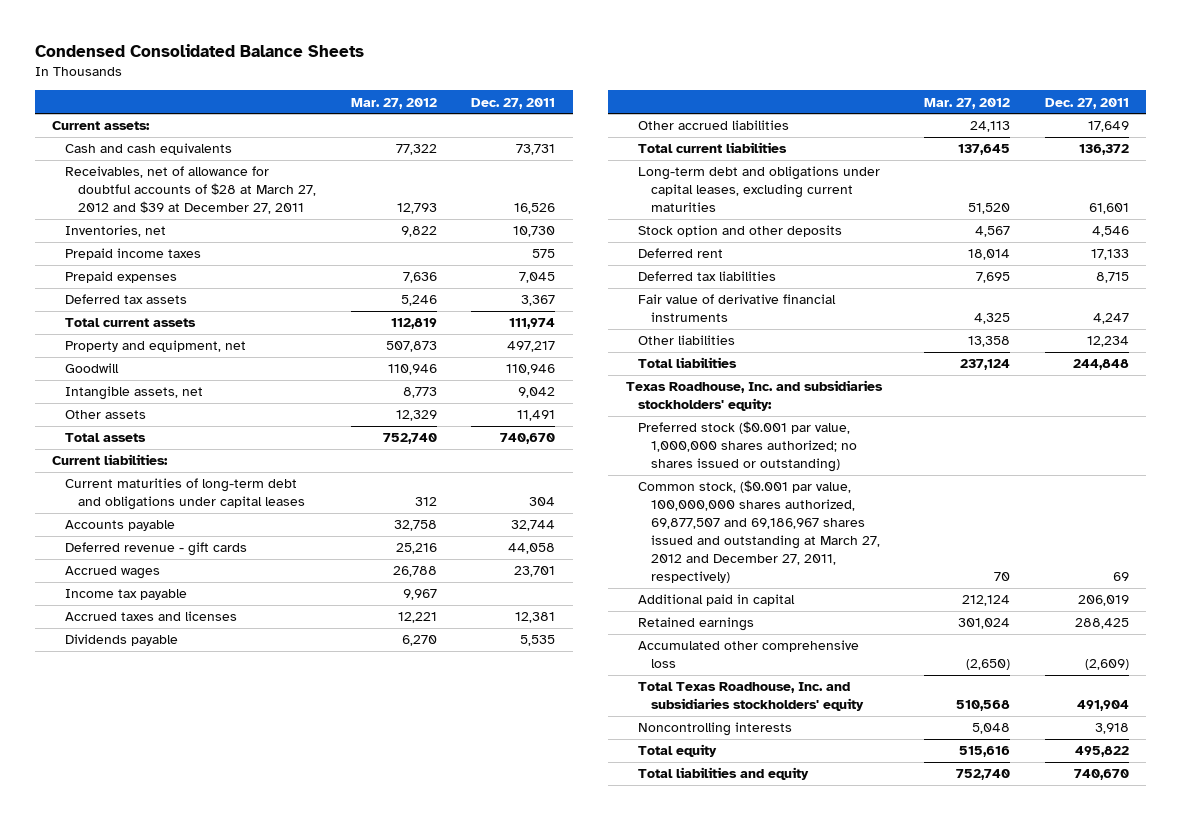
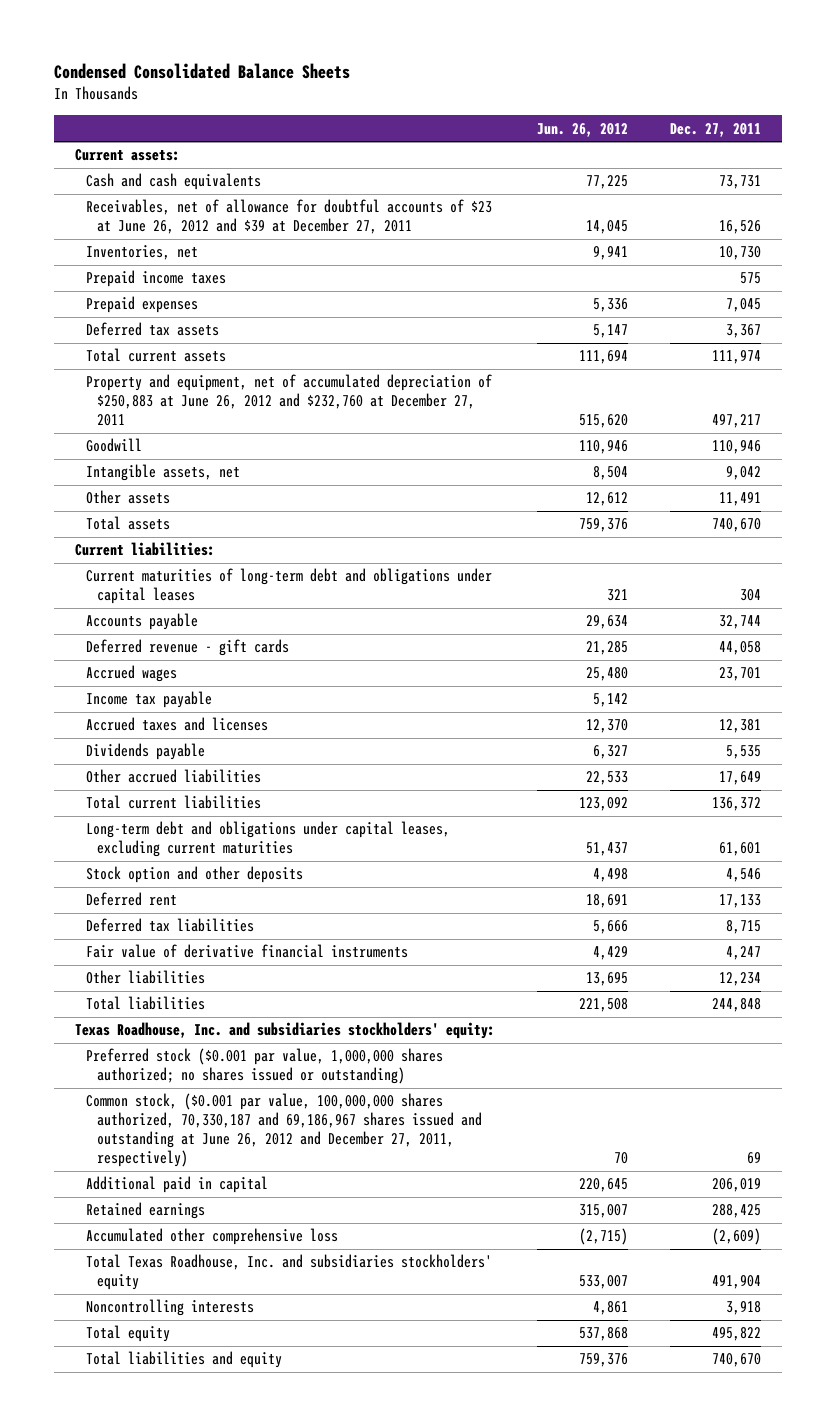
[350,97,437,109] Mar. 27, 2012 -> none
none -> [536,122,628,137] Jun. 26, 2012
[65,166,316,215] Receivables, net of allowance for doubtful accounts of $28 at March 27, 2012 and $39 at December 27, 2011 -> [86,199,493,235] Receivables, net of allowance for doubtful accounts of $23 at June 26, 2012 and $39 at December 27, 2011
[65,340,247,353] Property and equipment, net -> [86,374,493,427] Property and equipment, net of accumulated depreciation of $250,883 at June 26, 2012 and $232,760 at December 27, 2011
[638,480,881,583] Common stock, ($0.001 par value, 100,000,000 shares authorized, 69,877,507 and 69,186,967 shares issued and outstanding at March 27, 2012 and December 27, 2011, respectively) -> [86,1093,483,1168] Common stock, ($0.001 par value, 100,000,000 shares authorized, 70,330,187 and 69,186,967 shares issued and outstanding at June 26, 2012 and December 27, 2011, respectively)

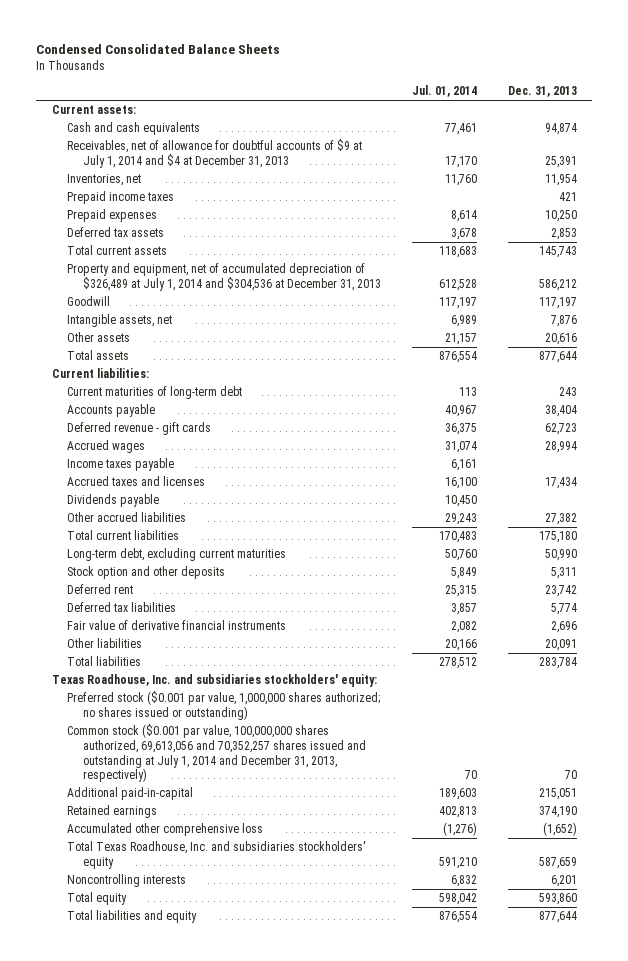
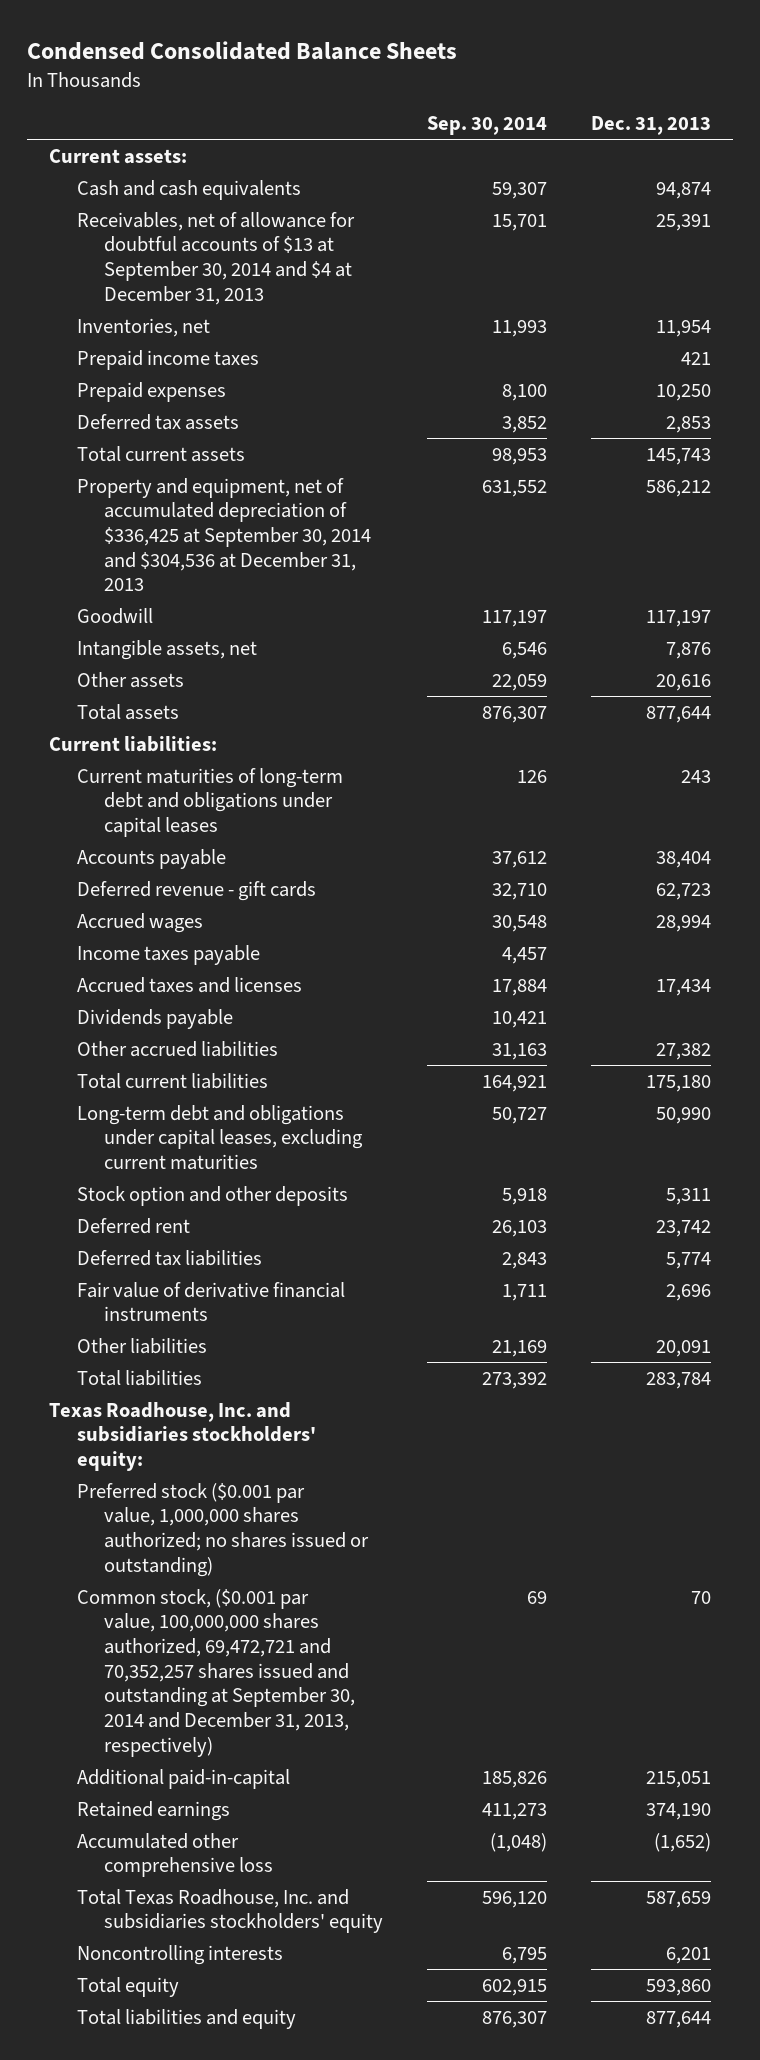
[411,85,477,98] Jul. 01, 2014 -> none
none -> [427,116,548,136] Sep. 30, 2014
[67,139,363,168] Receivables, net of allowance for doubtful accounts of $9 at July 1, 2014 and $4 at December 31, 2013 -> [76,211,355,305] Receivables, net of allowance for doubtful accounts of $13 at September 30, 2014 and $4 at December 31, 2013
[67,263,381,291] Property and equipment, net of accumulated depreciation of $326,489 at July 1, 2014 and $304,536 at December 31, 2013 -> [76,477,372,592] Property and equipment, net of accumulated depreciation of $336,425 at September 30, 2014 and $304,536 at December 31, 2013
[67,386,243,400] Current maturities of long-term debt -> [76,767,343,838] Current maturities of long-term debt and obligations under capital leases
[67,548,287,562] Long-term debt, excluding current maturities -> [76,1104,364,1171] Long-term debt and obligations under capital leases, excluding current maturities
[67,724,366,783] Common stock ($0.001 par value, 100,000,000 shares authorized, 69,613,056 and 70,352,257 shares issued and outstanding at July 1, 2014 and December 31, 2013, respectively) -> [76,1588,356,1757] Common stock, ($0.001 par value, 100,000,000 shares authorized, 69,472,721 and 70,352,257 shares issued and outstanding at September 30, 2014 and December 31, 2013, respectively)

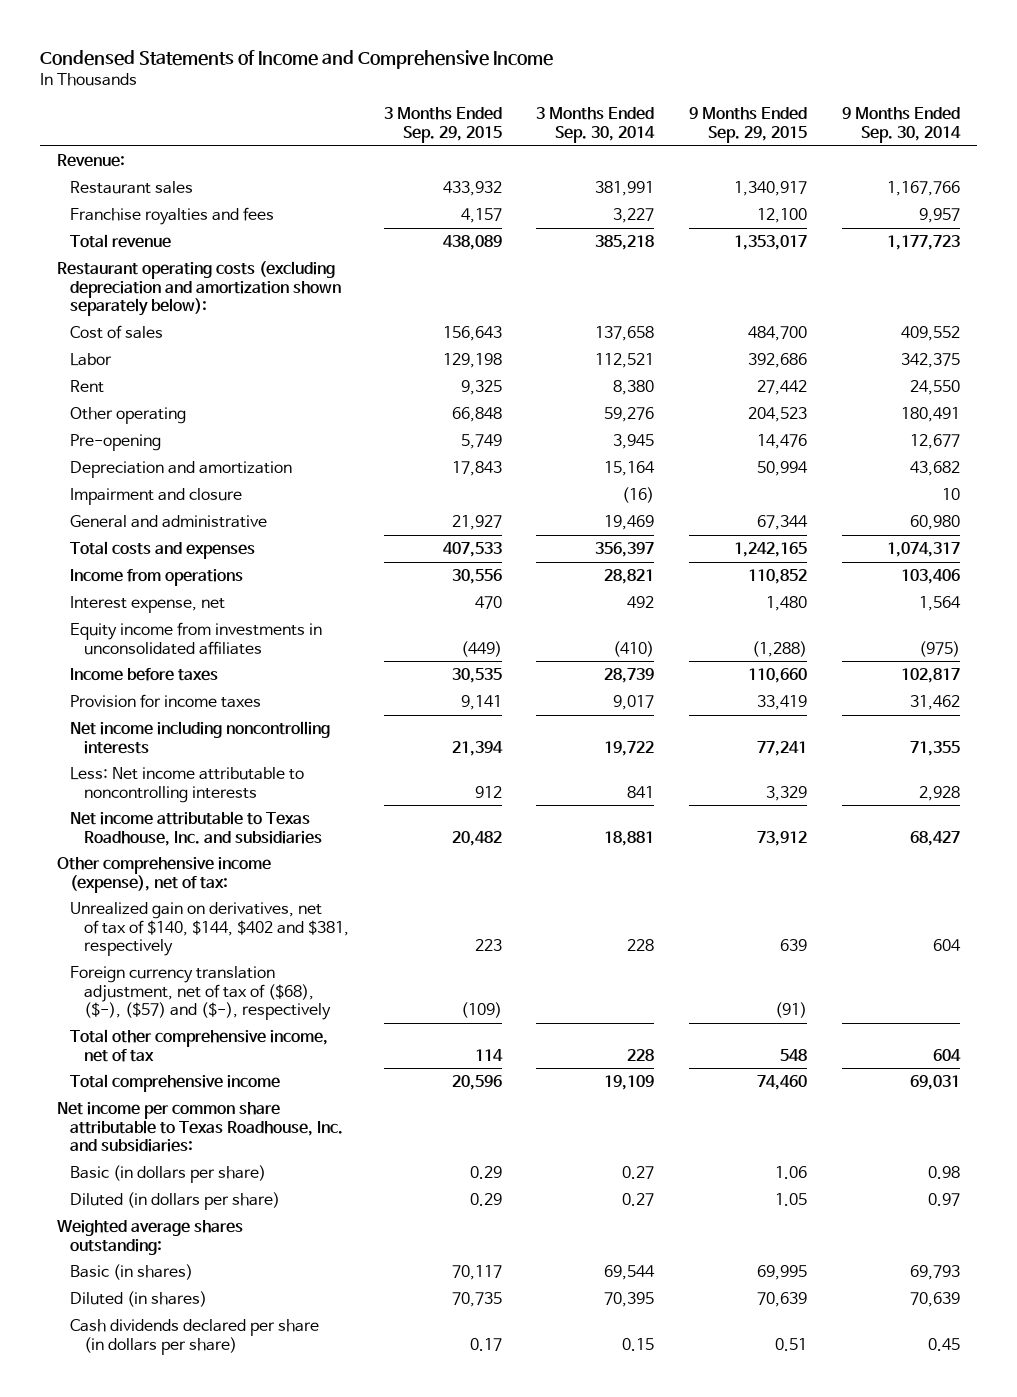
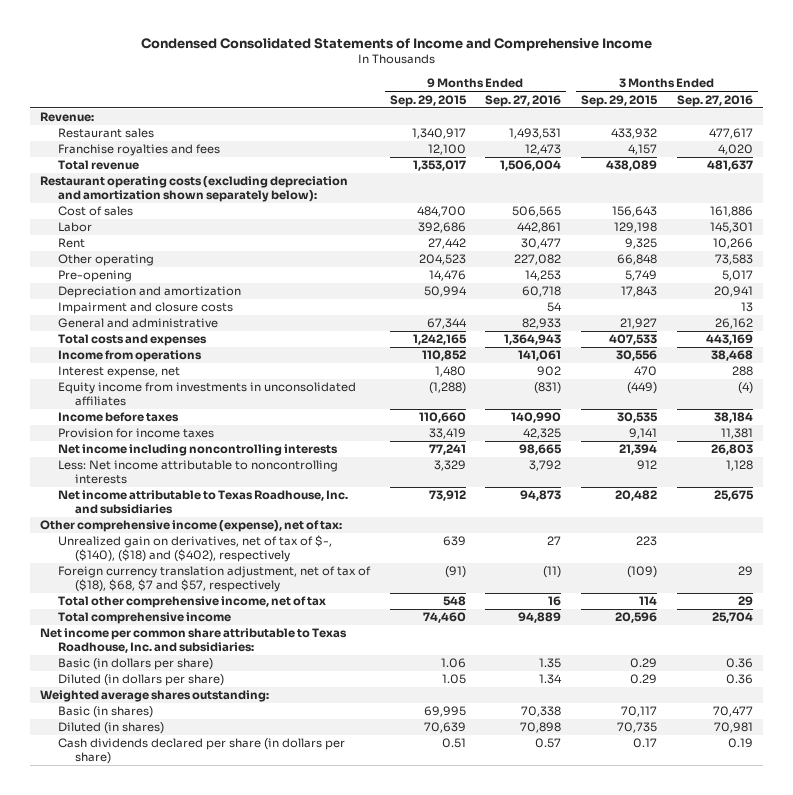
[39,49,553,69] Condensed Statements of Income and Comprehensive Income -> [140,38,652,52] Condensed Consolidated Statements of Income and Comprehensive Income
[536,107,656,144] 3 Months Ended Sep. 30, 2014 -> none
[842,107,962,144] 9 Months Ended Sep. 30, 2014 -> none
none -> [485,94,562,107] Sep. 27, 2016
none -> [676,94,753,107] Sep. 27, 2016
[70,487,243,505] Impairment and closure -> [57,302,233,315] Impairment and closure costs
[70,901,349,957] Unrealized gain on derivatives, net of tax of $140, $144, $402 and $381, respectively -> [57,535,332,562] Unrealized gain on derivatives, net of tax of $-, ($140), ($18) and ($402), respectively
[70,965,331,1021] Foreign currency translation adjustment, net of tax of ($68), ($-), ($57) and ($-), respectively -> [57,566,371,592] Foreign currency translation adjustment, net of tax of ($18), $68, $7 and $57, respectively

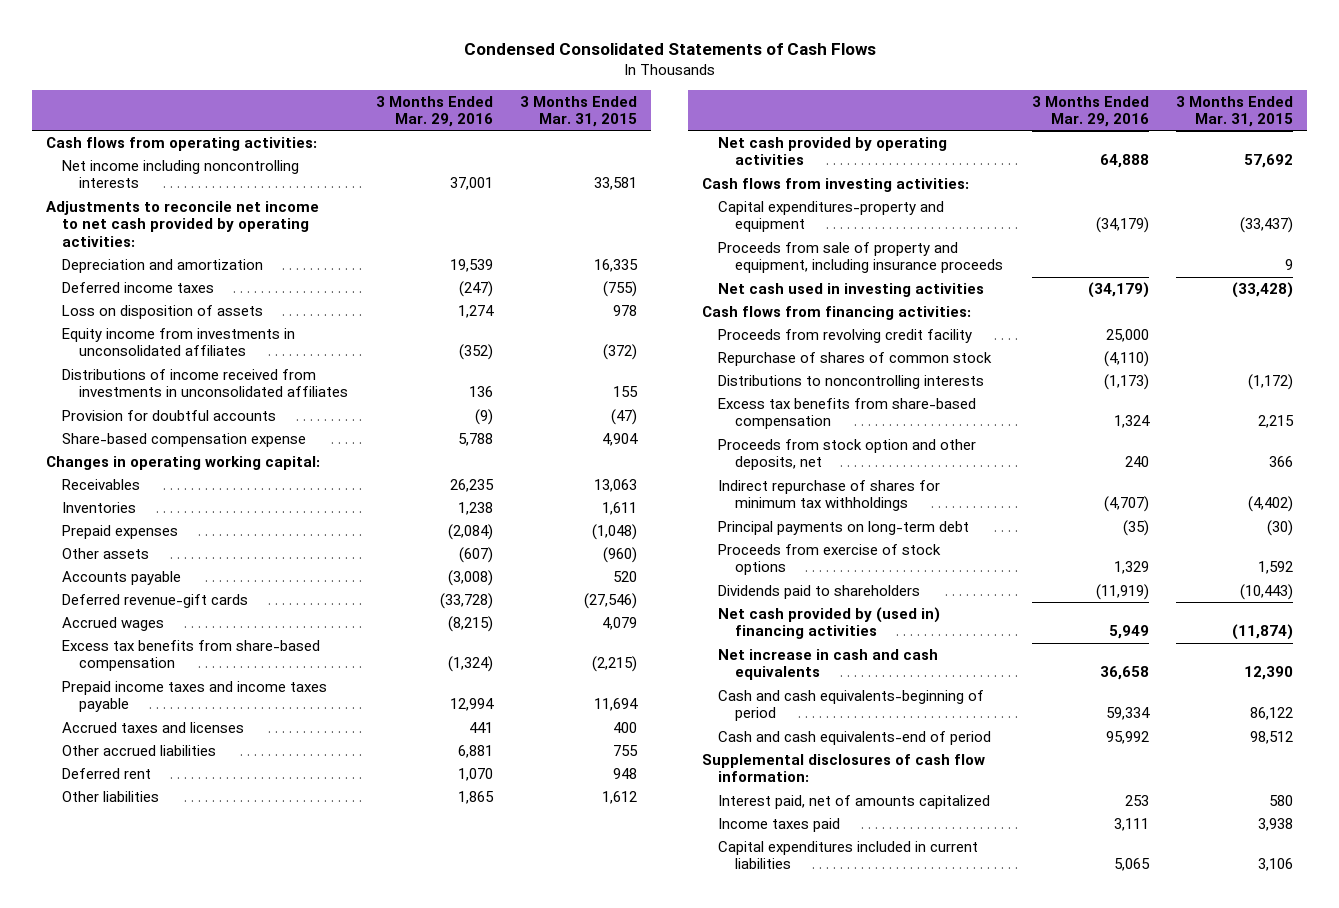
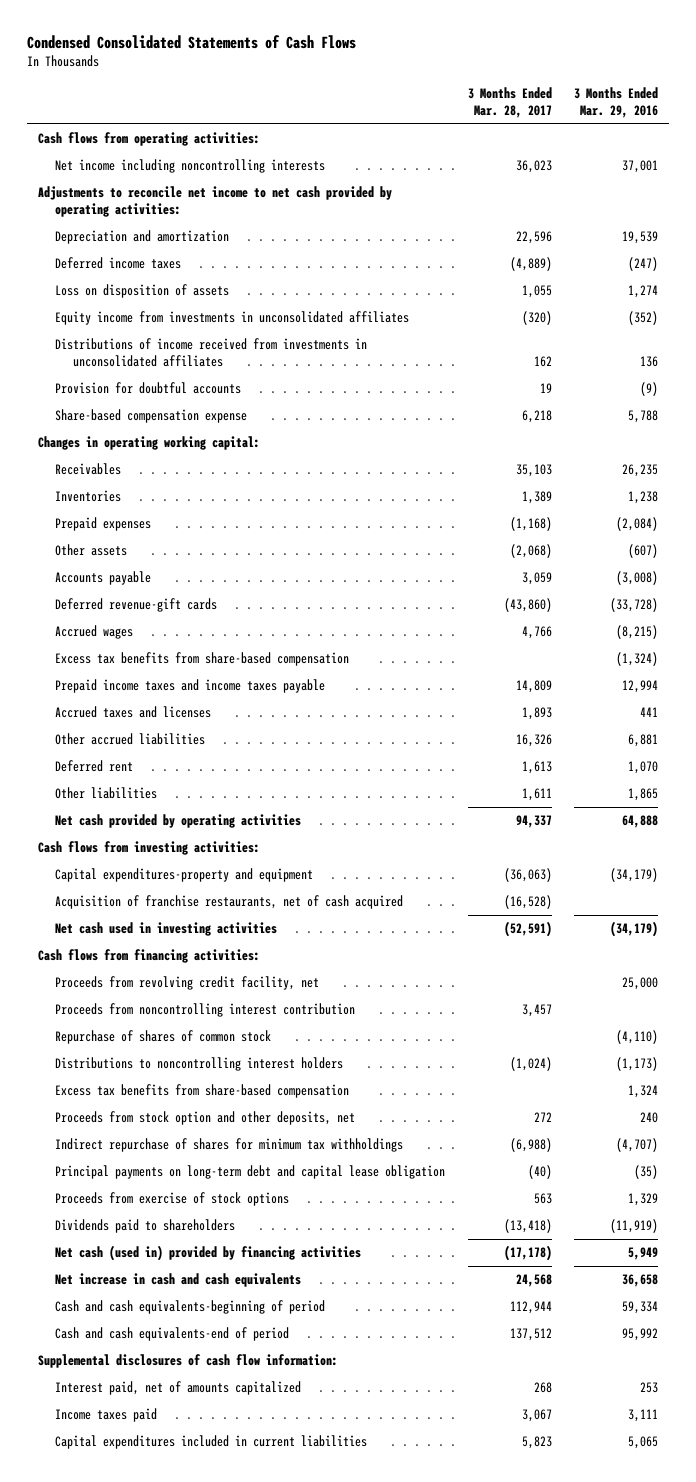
[520,95,638,128] 3 Months Ended Mar. 31, 2015 -> none
none -> [467,87,552,119] 3 Months Ended Mar. 28, 2017
[718,241,1003,274] Proceeds from sale of property and equipment, including insurance proceeds -> none
none -> [55,895,404,910] Acquisition of franchise restaurants, net of cash acquired
[718,328,973,343] Proceeds from revolving credit facility -> [55,976,320,991] Proceeds from revolving credit facility, net
none -> [55,1003,356,1018] Proceeds from noncontrolling interest contribution
[718,374,985,389] Distributions to noncontrolling interests -> [55,1057,344,1072] Distributions to noncontrolling interest holders
[718,520,970,535] Principal payments on long-term debt -> [55,1165,446,1180] Principal payments on long-term debt and capital lease obligation
[718,606,941,640] Net cash provided by (used in) financing activities -> [55,1245,362,1262] Net cash (used in) provided by financing activities

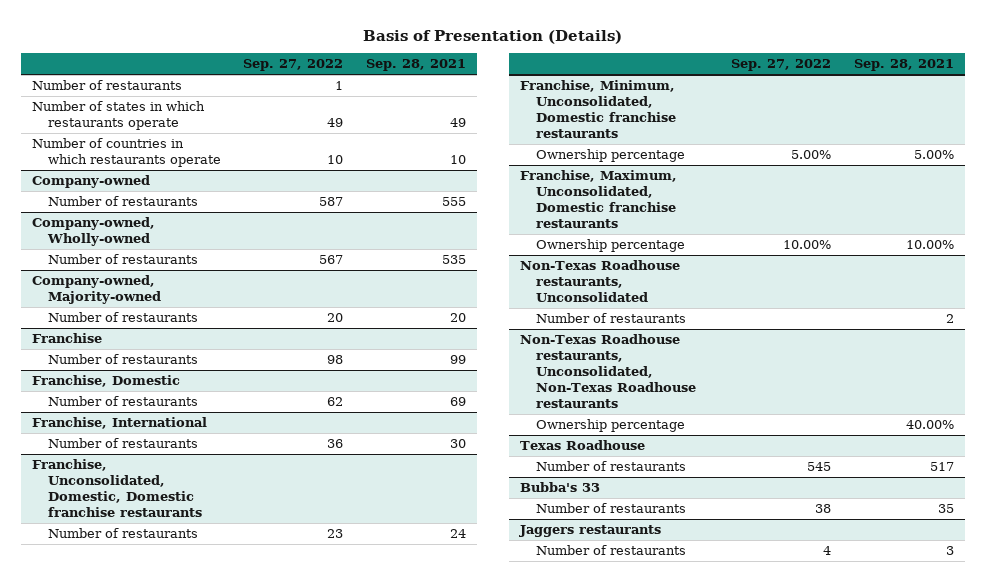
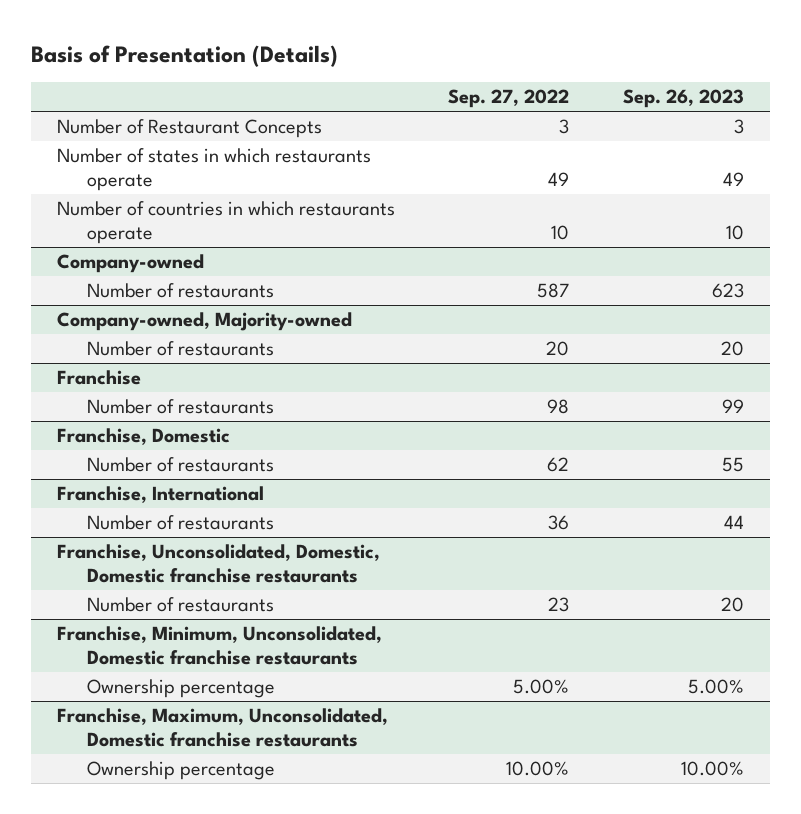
[366,59,467,72] Sep. 28, 2021 -> none
none -> [622,89,744,109] Sep. 26, 2023
[32,80,183,91] Number of restaurants -> [57,119,323,139] Number of Restaurant Concepts
[335,81,344,91] 1 -> [559,119,570,135] 3
[32,217,156,247] Company-owned, Wholly-owned -> none
[47,254,198,265] Number of restaurants -> none
[520,260,681,303] Non-Texas Roadhouse restaurants, Unconsolidated -> none
[535,313,686,324] Number of restaurants -> none
[520,334,696,408] Non-Texas Roadhouse restaurants, Unconsolidated, Non-Texas Roadhouse restaurants -> none
[535,419,685,433] Ownership percentage -> none
[520,440,646,451] Texas Roadhouse -> none
[535,461,686,472] Number of restaurants -> none
[520,482,601,493] Bubba's 33 -> none
[535,503,686,514] Number of restaurants -> none
[519,525,662,538] Jaggers restaurants -> none
[535,545,686,556] Number of restaurants -> none

